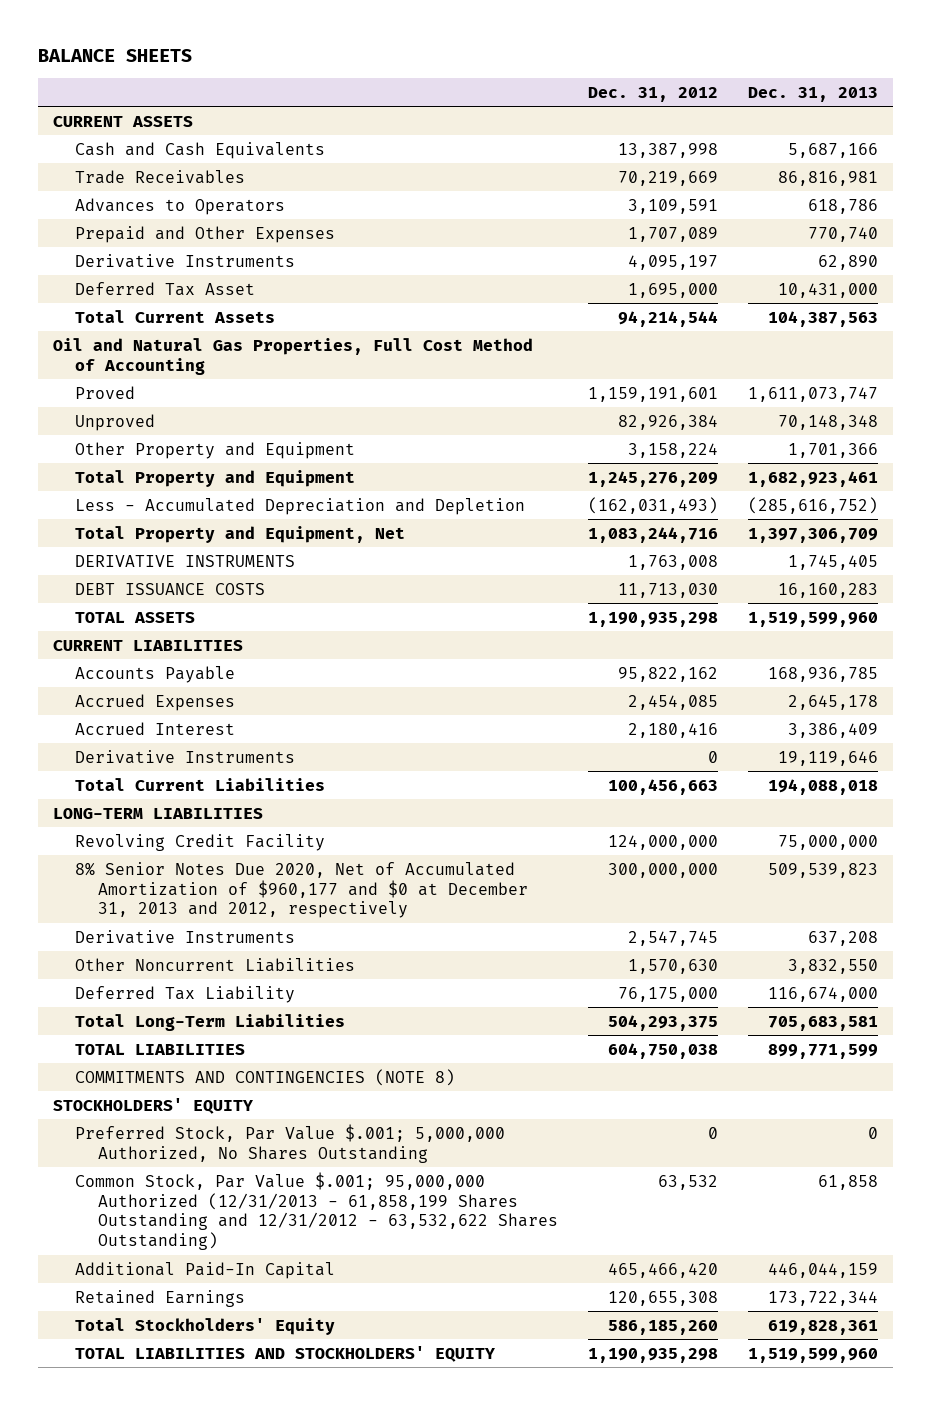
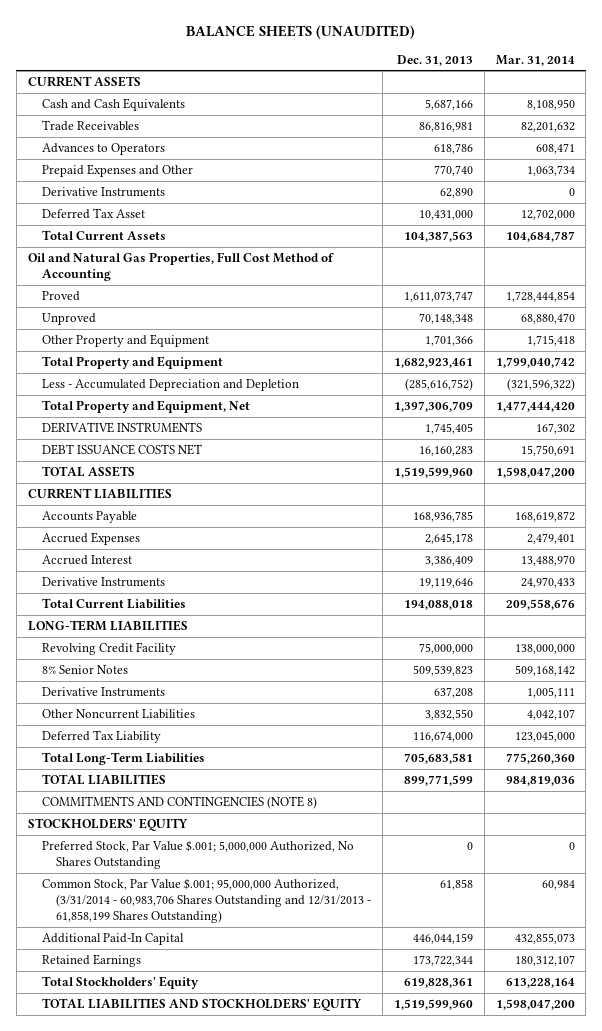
[37,49,192,63] BALANCE SHEETS -> [186,25,416,40] BALANCE SHEETS (UNAUDITED)
[587,86,718,102] Dec. 31, 2012 -> none
none -> [495,54,575,66] Mar. 31, 2014
[75,225,336,243] Prepaid and Other Expenses -> [41,163,193,177] Prepaid Expenses and Other
[75,582,266,595] DEBT ISSUANCE COSTS -> [41,443,202,455] DEBT ISSUANCE COSTS NET
[75,861,528,919] 8% Senior Notes Due 2020, Net of Accumulated Amortization of $960,177 and $0 at December 31, 2013 and 2012, respectively -> [41,664,128,674] 8% Senior Notes
[75,1171,558,1251] Common Stock, Par Value $.001; 95,000,000 Authorized (12/31/2013 - 61,858,199 Shares Outstanding and 12/31/2012 - 63,532,622 Shares Outstanding) -> [41,877,371,924] Common Stock, Par Value $.001; 95,000,000 Authorized, (3/31/2014 - 60,983,706 Shares Outstanding and 12/31/2013 - 61,858,199 Shares Outstanding)

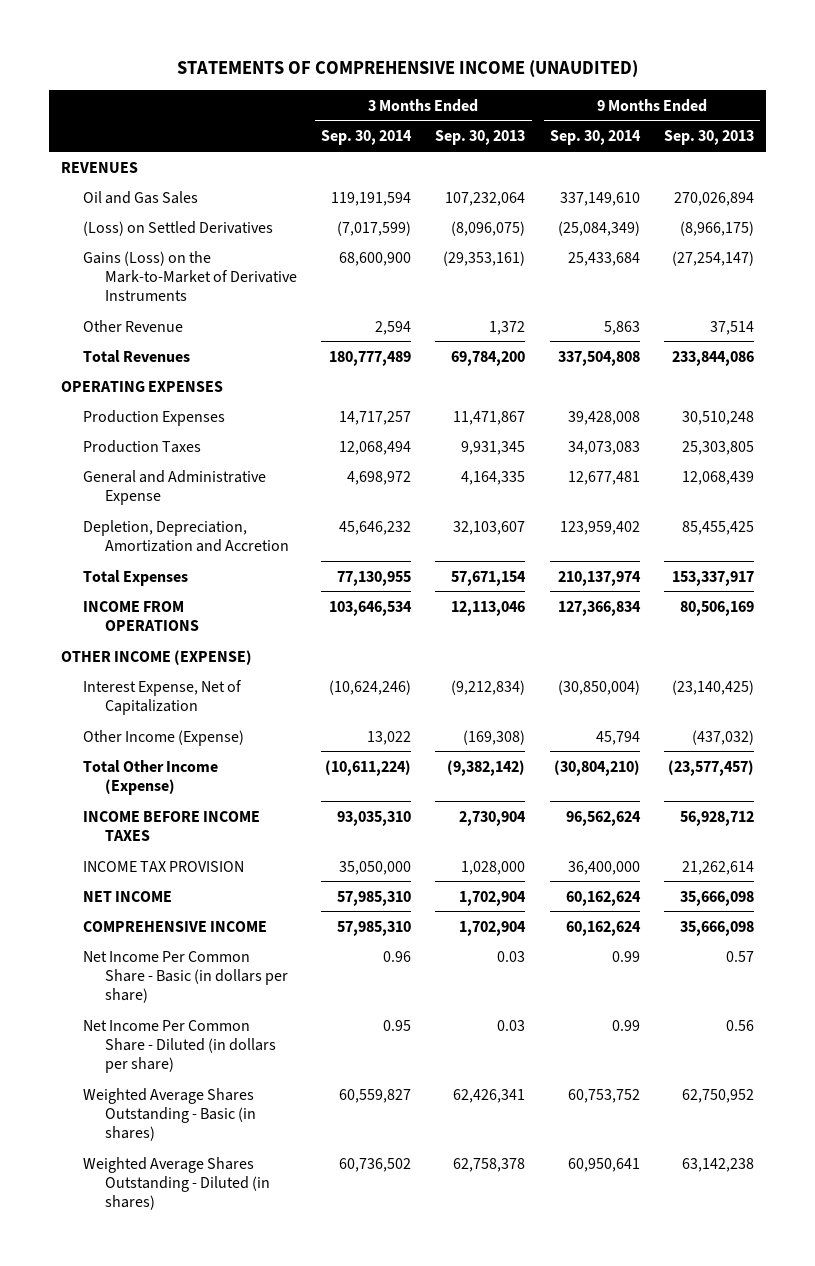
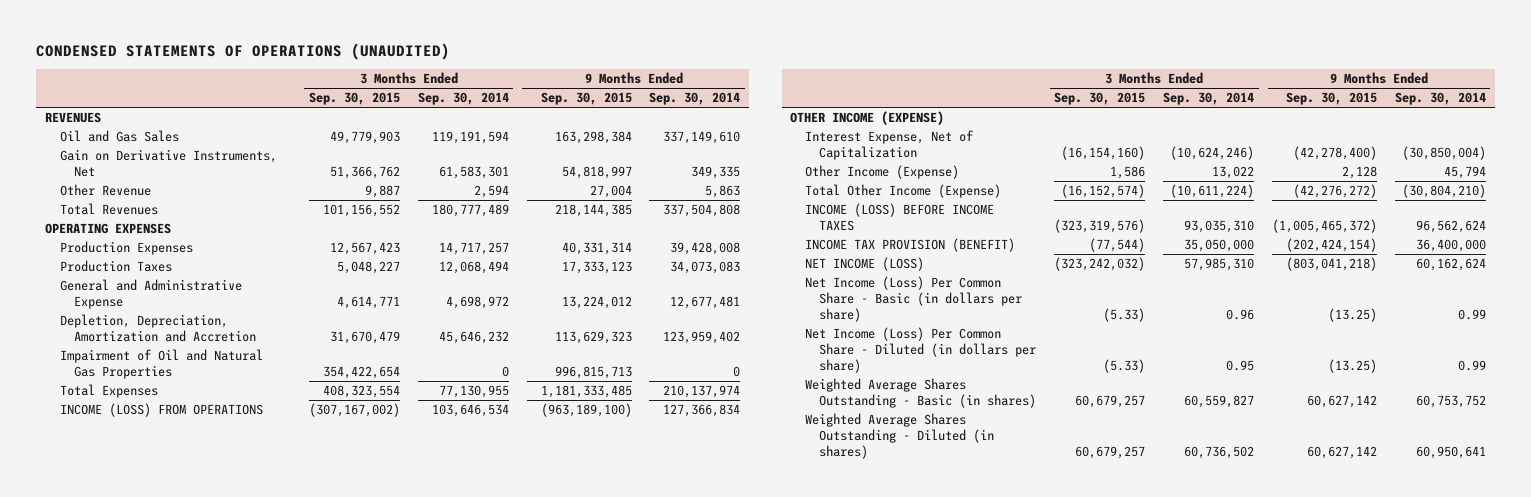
[176,59,638,77] STATEMENTS OF COMPREHENSIVE INCOME (UNAUDITED) -> [36,43,451,61] CONDENSED STATEMENTS OF OPERATIONS (UNAUDITED)
[435,130,526,146] Sep. 30, 2013 -> none
[664,130,755,146] Sep. 30, 2013 -> none
none -> [308,92,400,106] Sep. 30, 2015
none -> [540,92,632,106] Sep. 30, 2015
[82,220,273,236] (Loss) on Settled Derivatives -> none
[82,250,297,301] Gains (Loss) on the Mark-to-Market of Derivative Instruments -> none
none -> [59,149,277,177] Gain on Derivative Instruments, Net
none -> [59,349,263,379] Impairment of Oil and Natural Gas Properties
[82,600,199,631] INCOME FROM OPERATIONS -> [59,403,263,418] INCOME (LOSS) FROM OPERATIONS
[82,920,267,932] COMPREHENSIVE INCOME -> none
[82,810,260,841] INCOME BEFORE INCOME TAXES -> [804,203,994,231] INCOME (LOSS) BEFORE INCOME TAXES
[82,860,244,872] INCOME TAX PROVISION -> [804,238,1015,253] INCOME TAX PROVISION (BENEFIT)
[82,890,172,902] NET INCOME -> [804,257,924,272] NET INCOME (LOSS)
[82,950,288,1003] Net Income Per Common Share - Basic (in dollars per share) -> [804,276,1023,322] Net Income (Loss) Per Common Share - Basic (in dollars per share)
[82,1019,276,1073] Net Income Per Common Share - Diluted (in dollars per share) -> [804,327,1037,373] Net Income (Loss) Per Common Share - Diluted (in dollars per share)

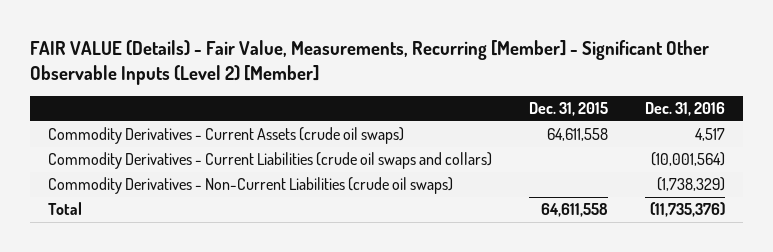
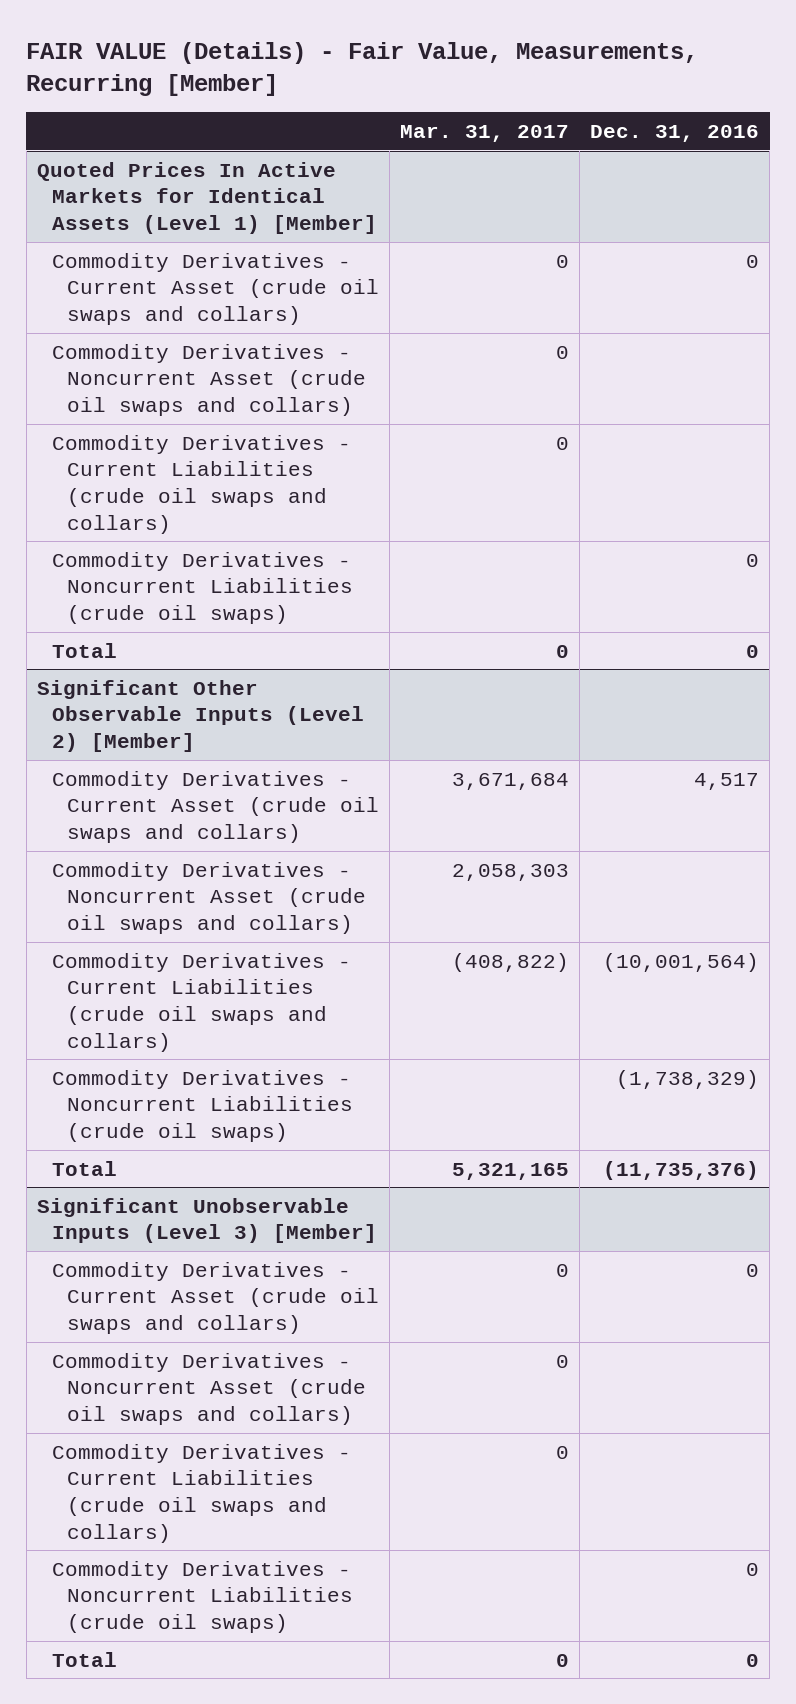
[29,39,709,85] FAIR VALUE (Details) - Fair Value, Measurements, Recurring [Member] - Significant Other Observable Inputs (Level 2) [Member] -> [26,41,699,97] FAIR VALUE (Details) - Fair Value, Measurements, Recurring [Member]
[528,102,608,117] Dec. 31, 2015 -> none
none -> [399,125,569,143] Mar. 31, 2017
none -> [36,161,377,234] Quoted Prices In Active Markets for Identical Assets (Level 1) [Member]
[48,127,405,145] Commodity Derivatives - Current Assets (crude oil swaps) -> [51,252,379,325] Commodity Derivatives - Current Asset (crude oil swaps and collars)
[694,128,725,142] 4,517 -> [746,254,760,268] 0
none -> [51,343,366,416] Commodity Derivatives - Noncurrent Asset (crude oil swaps and collars)
none -> [51,434,351,534] Commodity Derivatives - Current Liabilities (crude oil swaps and collars)
none -> [51,551,353,624] Commodity Derivatives - Noncurrent Liabilities (crude oil swaps)
none -> [51,642,117,658] Total
none -> [36,679,364,752] Significant Other Observable Inputs (Level 2) [Member]
none -> [51,770,379,843] Commodity Derivatives - Current Asset (crude oil swaps and collars)
none -> [51,861,366,934] Commodity Derivatives - Noncurrent Asset (crude oil swaps and collars)
[48,177,454,195] Commodity Derivatives - Non-Current Liabilities (crude oil swaps) -> [51,1069,353,1142] Commodity Derivatives - Noncurrent Liabilities (crude oil swaps)
none -> [36,1197,377,1244] Significant Unobservable Inputs (Level 3) [Member]
none -> [51,1261,379,1334] Commodity Derivatives - Current Asset (crude oil swaps and collars)
none -> [51,1352,366,1425] Commodity Derivatives - Noncurrent Asset (crude oil swaps and collars)
none -> [51,1443,351,1543] Commodity Derivatives - Current Liabilities (crude oil swaps and collars)
none -> [51,1560,353,1633] Commodity Derivatives - Noncurrent Liabilities (crude oil swaps)
none -> [51,1651,117,1667] Total

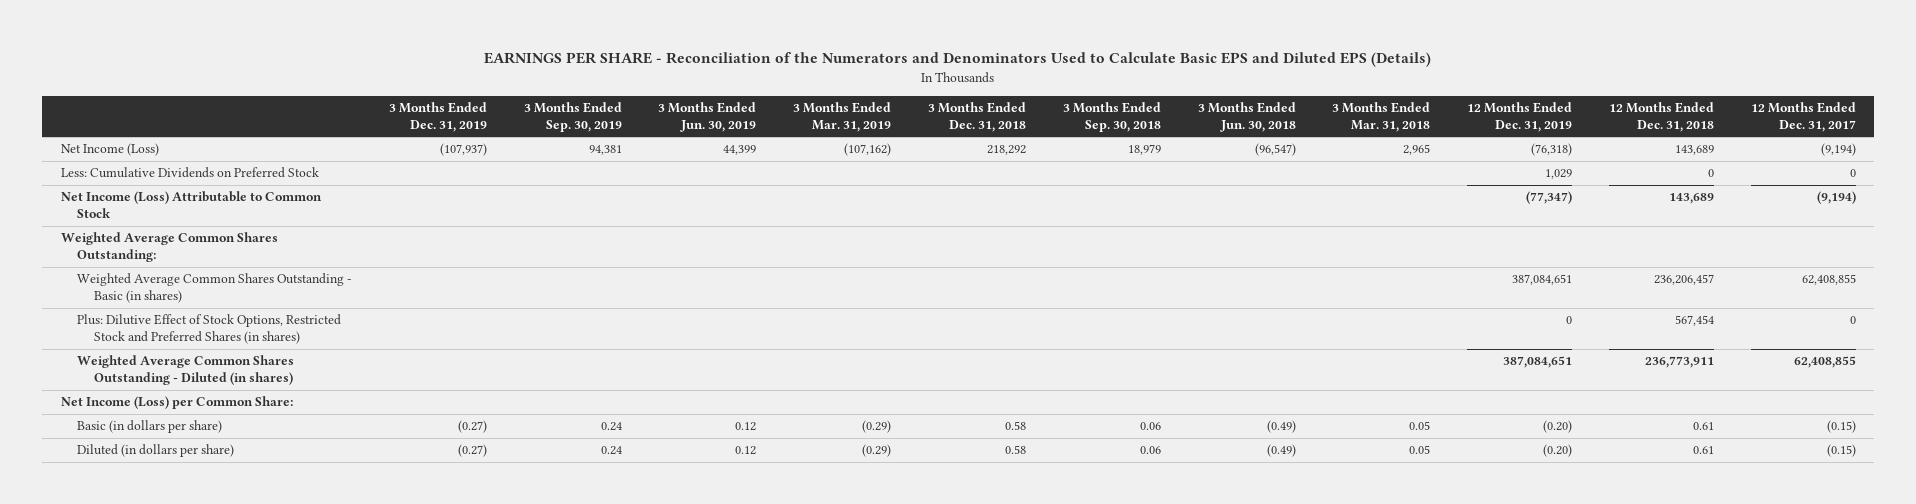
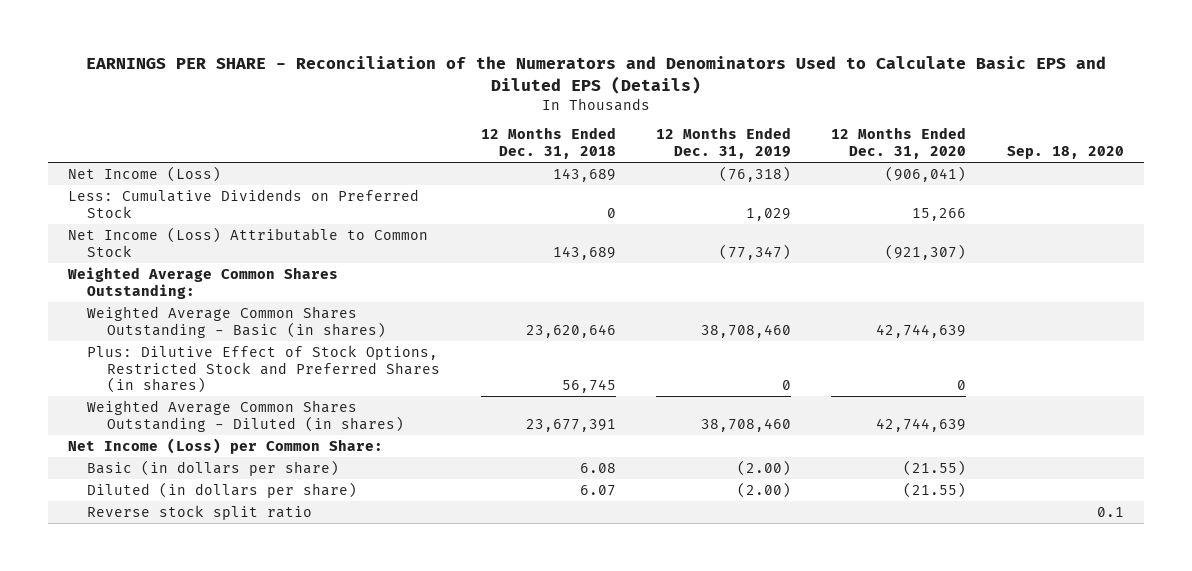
[388,101,487,132] 3 Months Ended Dec. 31, 2019 -> none
[523,101,622,132] 3 Months Ended Sep. 30, 2019 -> none
[658,101,757,132] 3 Months Ended Jun. 30, 2019 -> none
[793,101,892,132] 3 Months Ended Mar. 31, 2019 -> none
[927,101,1026,132] 3 Months Ended Dec. 31, 2018 -> none
[1062,101,1161,132] 3 Months Ended Sep. 30, 2018 -> none
[1197,101,1296,132] 3 Months Ended Jun. 30, 2018 -> none
[1332,101,1431,132] 3 Months Ended Mar. 31, 2018 -> none
[1750,101,1856,132] 12 Months Ended Dec. 31, 2017 -> none
none -> [831,127,967,160] 12 Months Ended Dec. 31, 2020
none -> [1006,146,1124,160] Sep. 18, 2020
[1512,274,1573,286] 387,084,651 -> [701,323,792,338] 38,708,460
[1653,274,1714,286] 236,206,457 -> [525,323,616,338] 23,620,646
[1674,315,1714,327] 567,454 -> [561,379,616,394] 56,745
[1503,356,1573,369] 387,084,651 -> [701,417,792,432] 38,708,460
[1644,356,1714,369] 236,773,911 -> [525,418,616,432] 23,677,391
[1543,420,1573,434] (0.20) -> [737,459,792,476] (2.00)
[1692,422,1714,431] 0.61 -> [579,462,616,473] 6.08
[1543,444,1573,458] (0.20) -> [737,481,792,498] (2.00)
[1692,446,1714,455] 0.61 -> [579,484,616,496] 6.07
none -> [87,504,313,520] Reverse stock split ratio

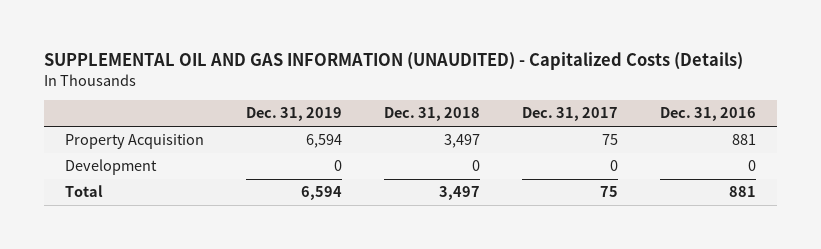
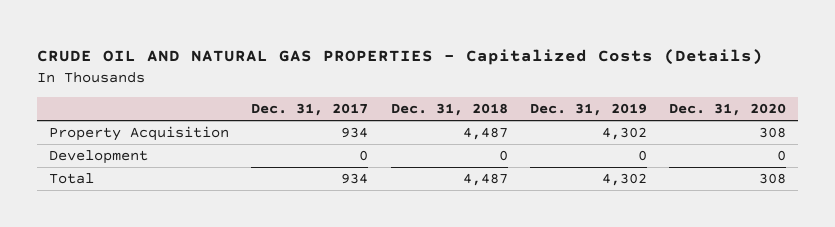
[44,52,744,71] SUPPLEMENTAL OIL AND GAS INFORMATION (UNAUDITED) - Capitalized Costs (Details) -> [37,49,764,66] CRUDE OIL AND NATURAL GAS PROPERTIES - Capitalized Costs (Details)
[659,107,756,122] Dec. 31, 2016 -> none
none -> [669,102,787,116] Dec. 31, 2020
[305,134,342,149] 6,594 -> [602,127,648,141] 4,302
[443,134,480,149] 3,497 -> [462,127,508,141] 4,487
[601,134,618,146] 75 -> [341,127,369,139] 934
[300,186,342,201] 6,594 -> [602,173,648,187] 4,302
[438,186,480,201] 3,497 -> [462,173,508,187] 4,487
[599,186,618,198] 75 -> [341,173,369,185] 934

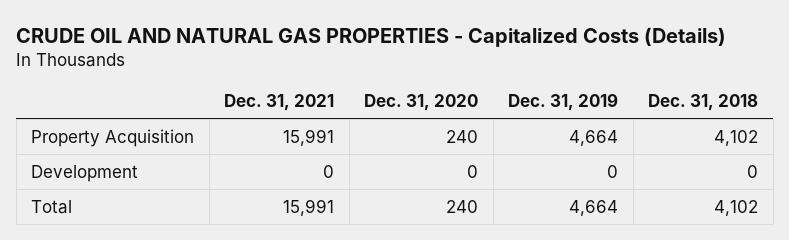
[251,102,369,116] Dec. 31, 2017 -> none
none -> [224,94,335,112] Dec. 31, 2021
[462,127,508,141] 4,487 -> [714,129,759,146] 4,102
[602,127,648,141] 4,302 -> [569,129,619,146] 4,664
[759,127,787,139] 308 -> [446,129,479,143] 240
[462,173,508,187] 4,487 -> [714,199,759,216] 4,102
[602,173,648,187] 4,302 -> [569,199,619,216] 4,664
[759,173,787,185] 308 -> [446,199,479,213] 240

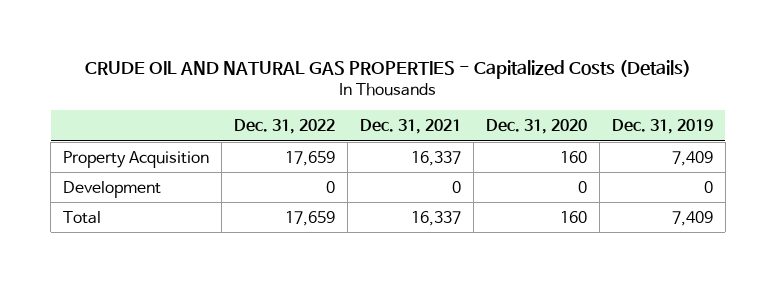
[648,94,759,112] Dec. 31, 2018 -> none
none -> [234,118,336,134] Dec. 31, 2022
[283,128,335,146] 15,991 -> [411,150,462,166] 16,337
[446,129,479,143] 240 -> [559,150,587,163] 160
[569,129,619,146] 4,664 -> [671,150,713,166] 7,409
[283,198,335,216] 15,991 -> [411,210,462,226] 16,337
[446,199,479,213] 240 -> [559,210,587,223] 160
[569,199,619,216] 4,664 -> [671,210,713,226] 7,409

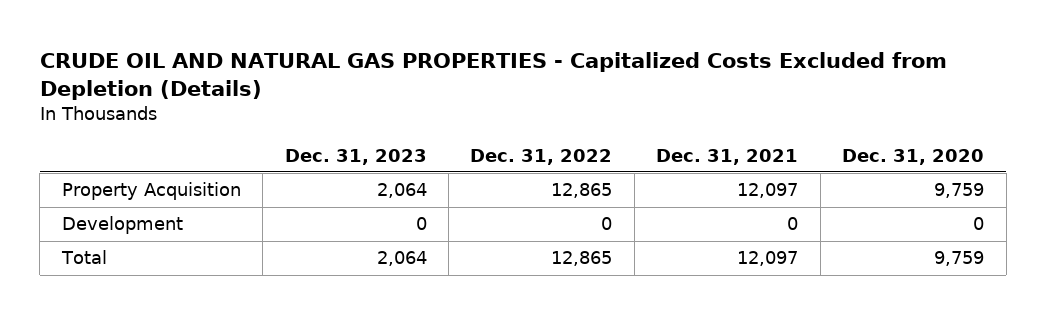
[85,60,692,80] CRUDE OIL AND NATURAL GAS PROPERTIES - Capitalized Costs (Details) -> [39,51,947,100] CRUDE OIL AND NATURAL GAS PROPERTIES - Capitalized Costs Excluded from Depletion (Details)
[611,118,713,134] Dec. 31, 2019 -> none
none -> [284,148,427,165] Dec. 31, 2023
[285,150,336,166] 17,659 -> [551,183,613,199] 12,865
[411,150,462,166] 16,337 -> [737,183,799,199] 12,097
[559,150,587,163] 160 -> [934,183,985,199] 9,759
[285,210,336,226] 17,659 -> [551,251,613,267] 12,865
[411,210,462,226] 16,337 -> [737,251,799,267] 12,097
[559,210,587,223] 160 -> [934,251,985,267] 9,759

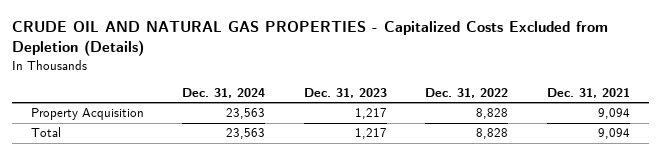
[842,148,985,165] Dec. 31, 2020 -> none
none -> [182,87,266,98] Dec. 31, 2024
[61,216,183,235] Development -> none
[376,183,427,199] 2,064 -> [354,108,387,120] 1,217
[551,183,613,199] 12,865 -> [476,108,509,120] 8,828
[737,183,799,199] 12,097 -> [597,108,630,120] 9,094
[376,251,427,267] 2,064 -> [354,128,387,140] 1,217
[551,251,613,267] 12,865 -> [476,128,509,140] 8,828
[737,251,799,267] 12,097 -> [597,128,630,140] 9,094

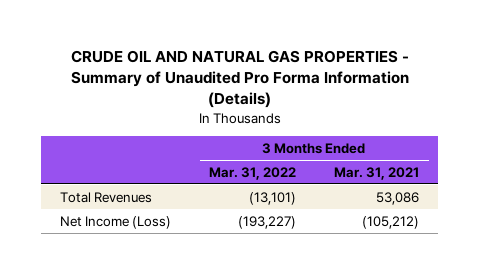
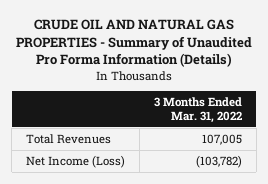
[334,166,420,180] Mar. 31, 2021 -> none
[249,191,297,205] (13,101) -> [201,134,242,146] 107,005
[238,215,297,229] (193,227) -> [195,155,242,169] (103,782)

